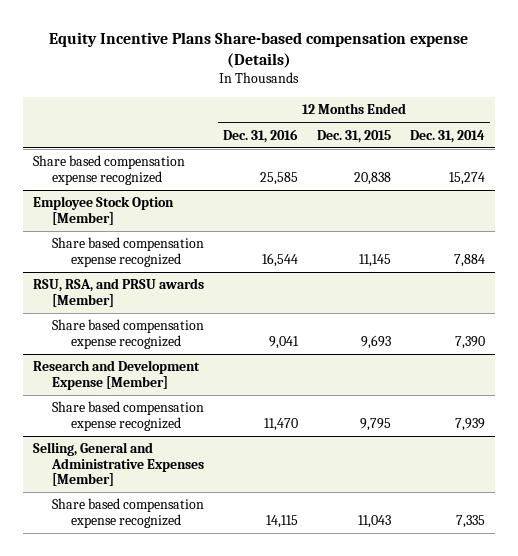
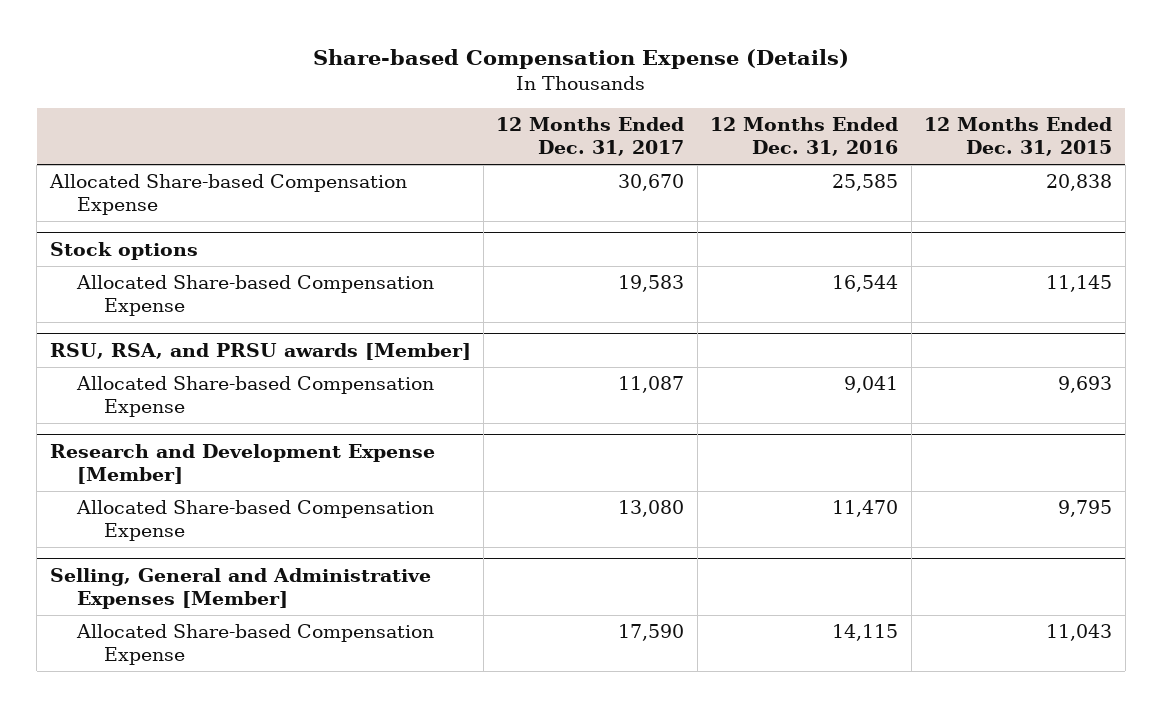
[49,32,469,69] Equity Incentive Plans Share-based compensation expense (Details) -> [312,49,849,70] Share-based Compensation Expense (Details)
[410,129,486,143] Dec. 31, 2014 -> none
none -> [496,117,685,157] 12 Months Ended Dec. 31, 2017
[32,155,185,185] Share based compensation expense recognized -> [48,174,407,216] Allocated Share-based Compensation Expense
[32,196,174,225] Employee Stock Option [Member] -> [49,241,198,260] Stock options
[52,237,205,267] Share based compensation expense recognized -> [75,275,434,317] Allocated Share-based Compensation Expense
[52,319,205,349] Share based compensation expense recognized -> [75,376,434,418] Allocated Share-based Compensation Expense
[52,401,205,431] Share based compensation expense recognized -> [75,500,434,542] Allocated Share-based Compensation Expense
[52,498,205,528] Share based compensation expense recognized -> [75,624,434,666] Allocated Share-based Compensation Expense

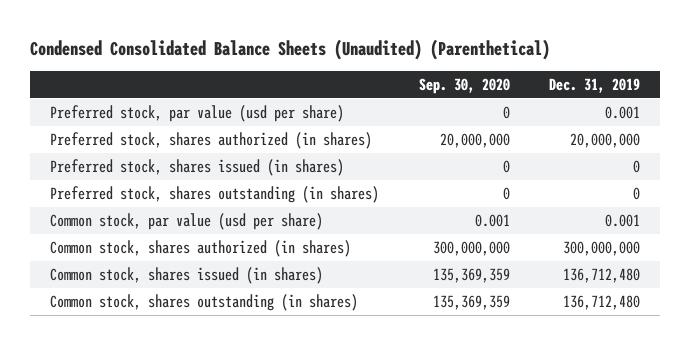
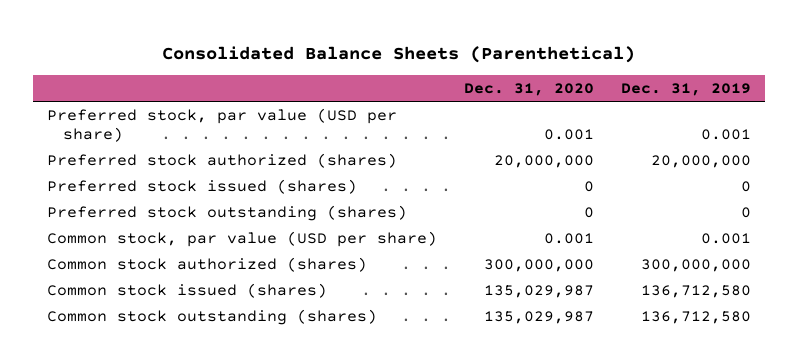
[29,38,550,60] Condensed Consolidated Balance Sheets (Unaudited) (Parenthetical) -> [162,46,636,64] Consolidated Balance Sheets (Parenthetical)
[418,77,510,94] Sep. 30, 2020 -> none
none -> [464,83,595,97] Dec. 31, 2020
[49,105,344,123] Preferred stock, par value (usd per share) -> [47,107,398,143] Preferred stock, par value (USD per share)
[49,132,372,150] Preferred stock, shares authorized (in shares) -> [47,152,398,168] Preferred stock authorized (shares)
[49,159,344,177] Preferred stock, shares issued (in shares) -> [47,178,358,194] Preferred stock issued (shares)
[49,186,379,204] Preferred stock, shares outstanding (in shares) -> [47,204,408,221] Preferred stock outstanding (shares)
[49,213,323,231] Common stock, par value (usd per share) -> [47,230,438,247] Common stock, par value (USD per share)
[49,240,351,258] Common stock, shares authorized (in shares) -> [47,256,368,272] Common stock authorized (shares)
[49,267,323,285] Common stock, shares issued (in shares) -> [47,282,328,298] Common stock issued (shares)
[563,268,641,284] 136,712,480 -> [641,284,752,298] 136,712,580
[49,294,358,312] Common stock, shares outstanding (in shares) -> [47,308,378,325] Common stock outstanding (shares)
[563,295,641,311] 136,712,480 -> [641,310,752,324] 136,712,580

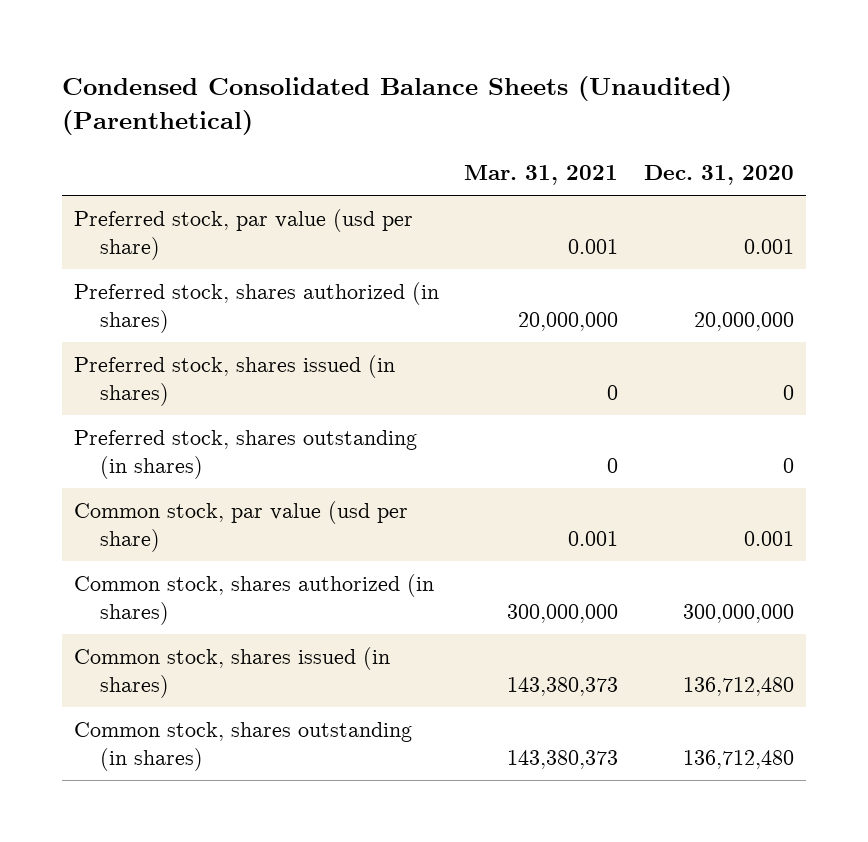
[162,46,636,64] Consolidated Balance Sheets (Parenthetical) -> [61,76,732,135] Condensed Consolidated Balance Sheets (Unaudited) (Parenthetical)
[621,83,752,97] Dec. 31, 2019 -> none
none -> [464,165,619,186] Mar. 31, 2021
[47,107,398,143] Preferred stock, par value (USD per share) -> [74,208,414,260] Preferred stock, par value (usd per share)
[47,152,398,168] Preferred stock authorized (shares) -> [74,281,440,333] Preferred stock, shares authorized (in shares)
[47,178,358,194] Preferred stock issued (shares) -> [74,354,396,406] Preferred stock, shares issued (in shares)
[47,204,408,221] Preferred stock outstanding (shares) -> [74,429,418,479] Preferred stock, shares outstanding (in shares)
[47,230,438,247] Common stock, par value (USD per share) -> [74,500,409,552] Common stock, par value (usd per share)
[47,256,368,272] Common stock authorized (shares) -> [74,573,435,625] Common stock, shares authorized (in shares)
[47,282,328,298] Common stock issued (shares) -> [74,646,391,698] Common stock, shares issued (in shares)
[484,284,595,298] 135,029,987 -> [682,676,794,696] 136,712,480
[47,308,378,325] Common stock outstanding (shares) -> [74,721,413,771] Common stock, shares outstanding (in shares)
[484,310,595,324] 135,029,987 -> [682,749,794,769] 136,712,480

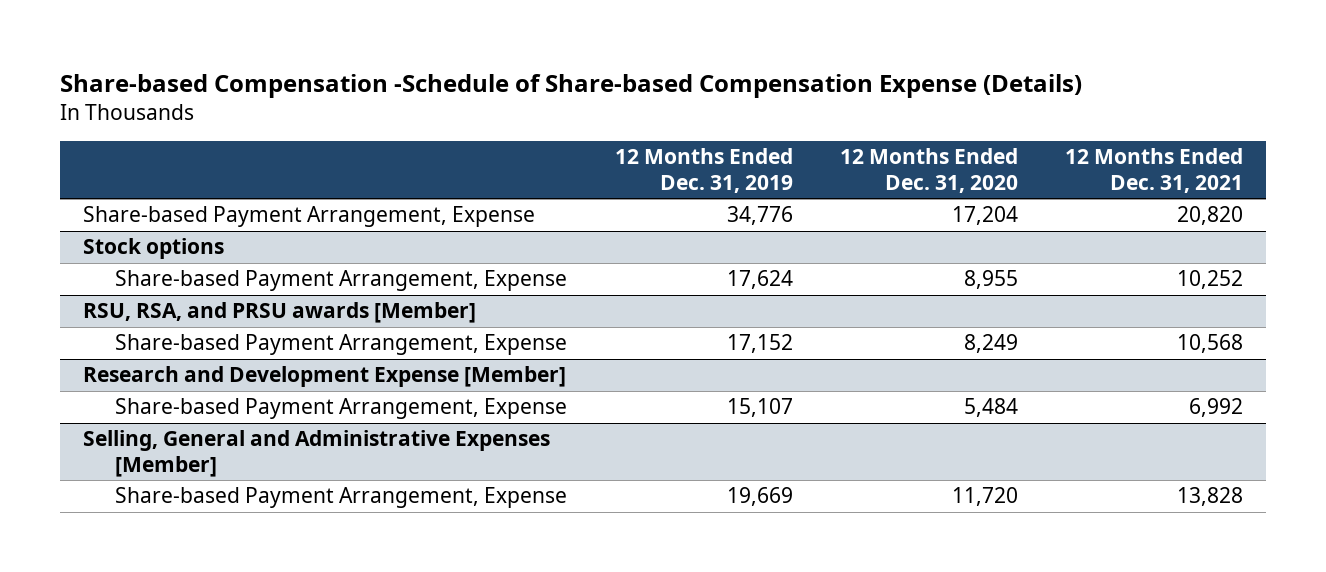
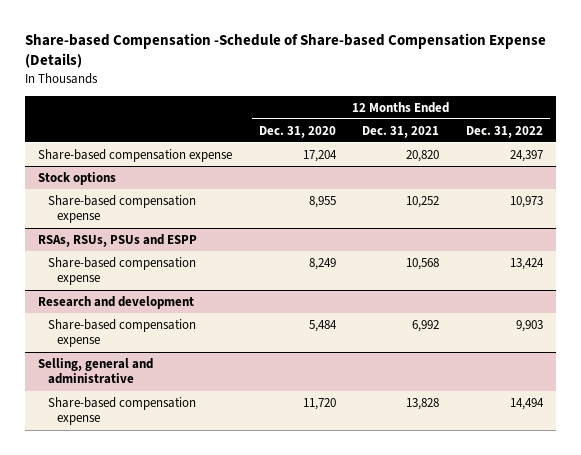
[614,148,793,193] 12 Months Ended Dec. 31, 2019 -> none
none -> [466,125,544,138] Dec. 31, 2022
[83,206,536,228] Share-based Payment Arrangement, Expense -> [38,148,233,162] Share-based compensation expense
[115,270,568,292] Share-based Payment Arrangement, Expense -> [47,194,196,224] Share-based compensation expense
[83,302,477,324] RSU, RSA, and PRSU awards [Member] -> [38,233,198,247] RSAs, RSUs, PSUs and ESPP
[115,334,568,356] Share-based Payment Arrangement, Expense -> [47,256,196,286] Share-based compensation expense
[83,366,567,388] Research and Development Expense [Member] -> [38,295,195,309] Research and development
[115,398,568,420] Share-based Payment Arrangement, Expense -> [47,318,196,348] Share-based compensation expense
[83,430,551,477] Selling, General and Administrative Expenses [Member] -> [38,357,154,385] Selling, general and administrative
[115,487,568,509] Share-based Payment Arrangement, Expense -> [47,396,196,426] Share-based compensation expense

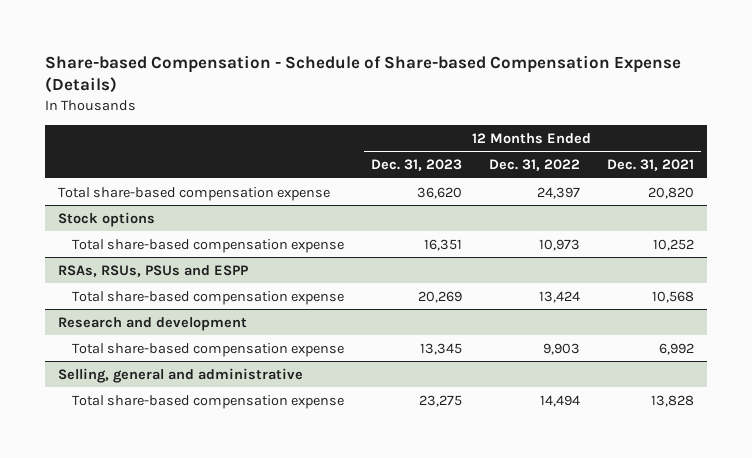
[24,33,546,69] Share-based Compensation -Schedule of Share-based Compensation Expense (Details) -> [44,54,681,94] Share-based Compensation - Schedule of Share-based Compensation Expense (Details)
[258,125,336,138] Dec. 31, 2020 -> none
none -> [370,158,462,171] Dec. 31, 2023
[38,148,233,162] Share-based compensation expense -> [58,186,331,201] Total share-based compensation expense
[47,194,196,224] Share-based compensation expense -> [72,238,345,253] Total share-based compensation expense
[47,256,196,286] Share-based compensation expense -> [72,290,345,305] Total share-based compensation expense
[47,318,196,348] Share-based compensation expense -> [72,342,345,357] Total share-based compensation expense
[47,396,196,426] Share-based compensation expense -> [72,394,345,409] Total share-based compensation expense

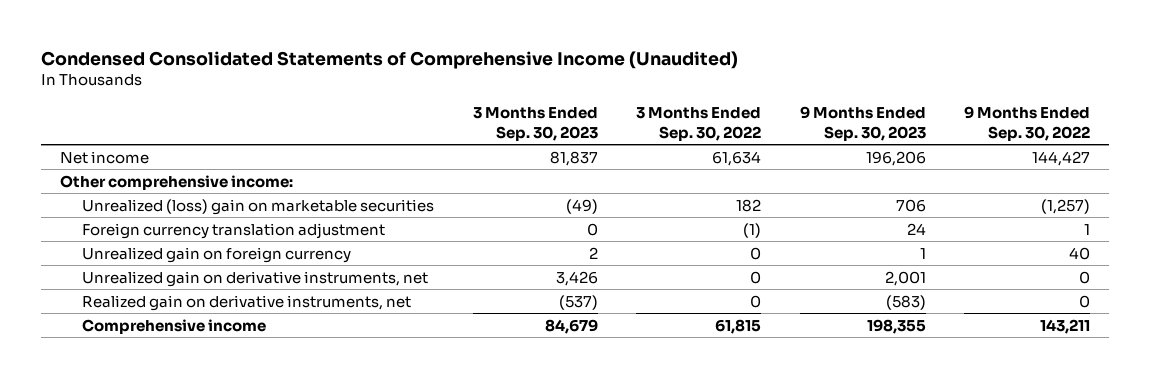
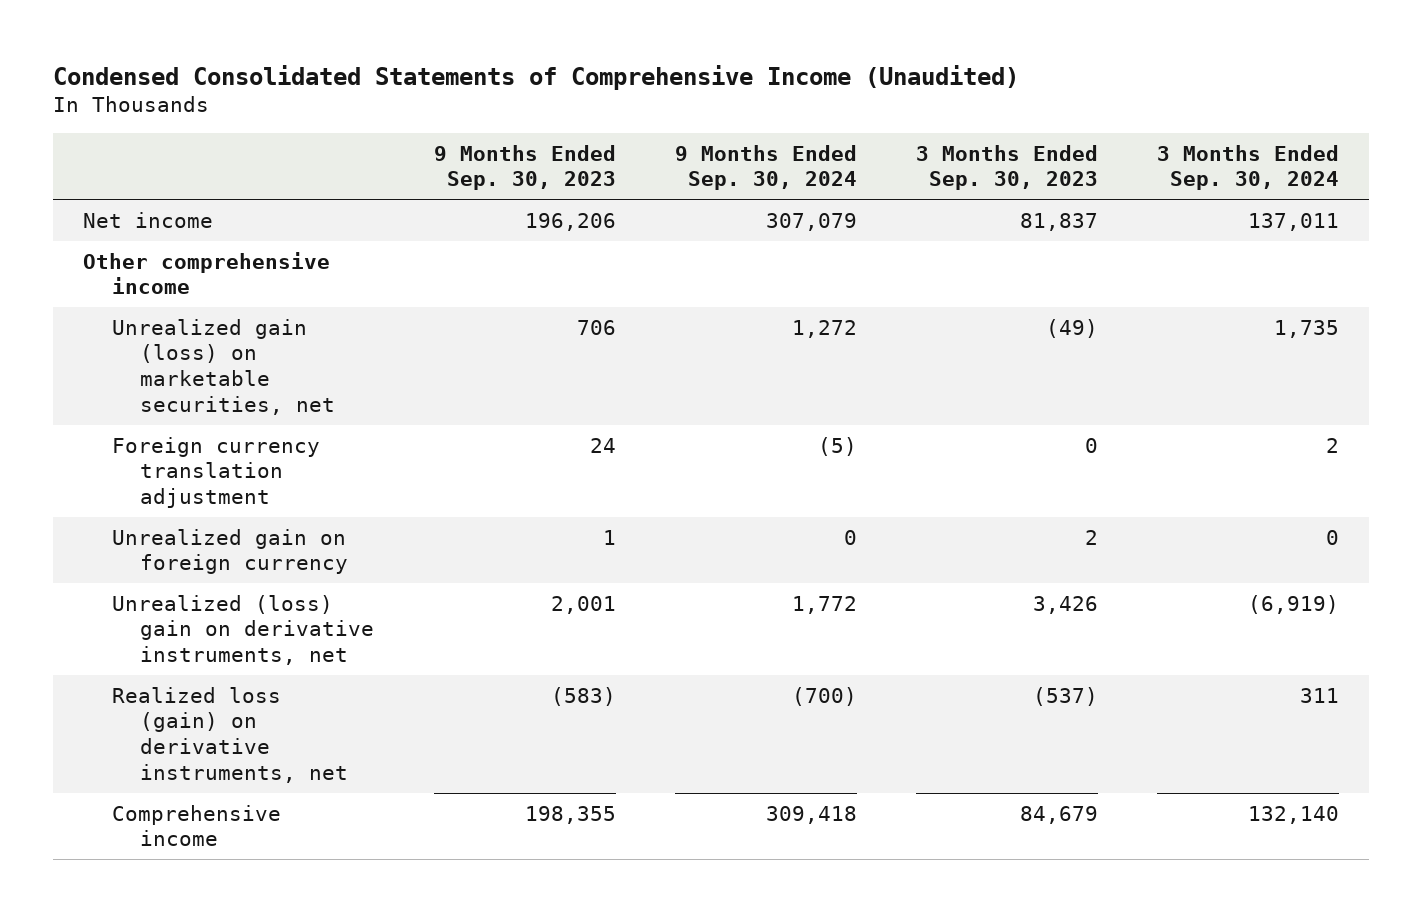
[636,107,762,141] 3 Months Ended Sep. 30, 2022 -> none
[964,106,1091,141] 9 Months Ended Sep. 30, 2022 -> none
none -> [674,144,857,191] 9 Months Ended Sep. 30, 2024
none -> [1157,144,1340,191] 3 Months Ended Sep. 30, 2024
[60,174,294,190] Other comprehensive income: -> [82,251,330,295] Other comprehensive income
[82,198,435,215] Unrealized (loss) gain on marketable securities -> [111,318,336,415] Unrealized gain (loss) on marketable securities, net
[82,270,429,287] Unrealized gain on derivative instruments, net -> [111,594,375,666] Unrealized (loss) gain on derivative instruments, net
[82,294,412,311] Realized gain on derivative instruments, net -> [111,686,349,783] Realized loss (gain) on derivative instruments, net

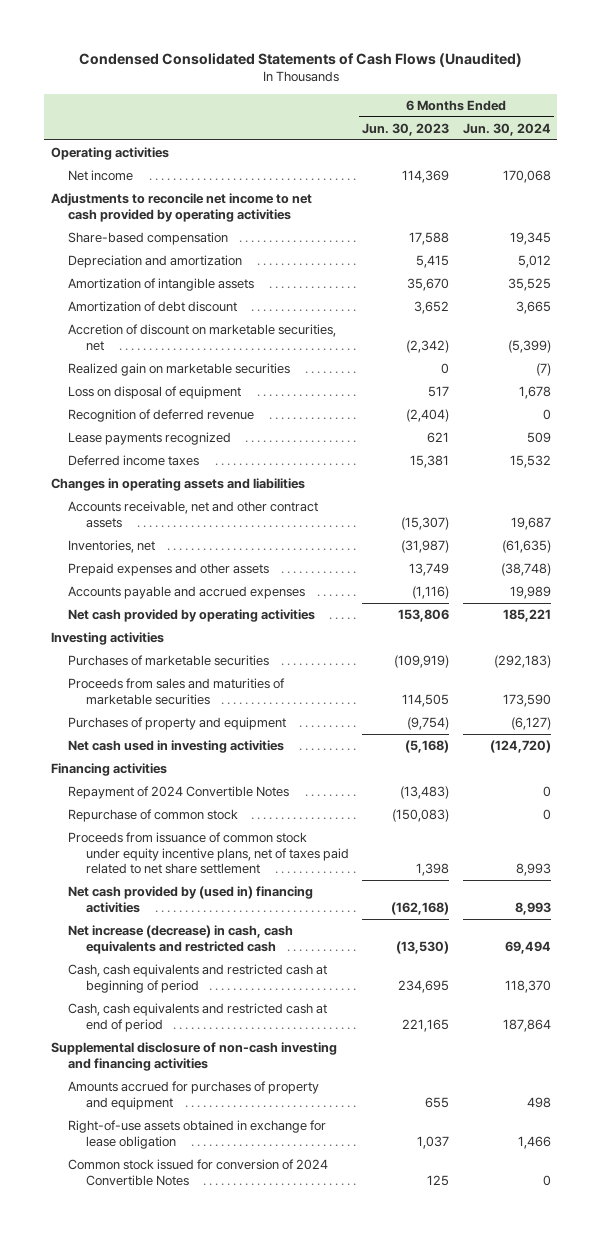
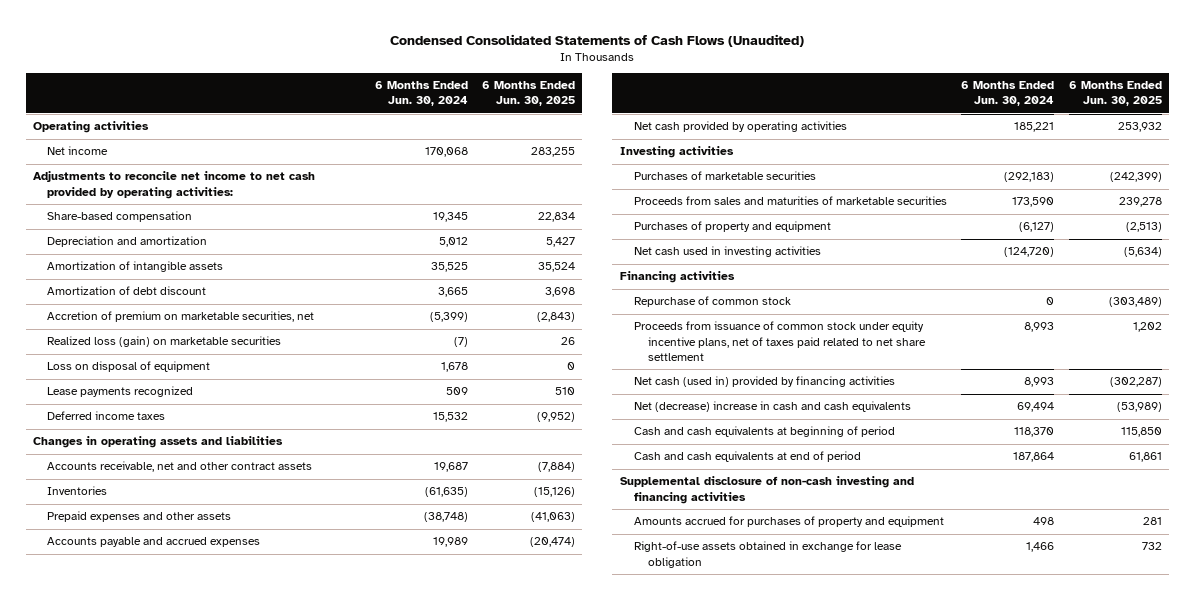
[362,122,450,136] Jun. 30, 2023 -> none
none -> [482,80,576,107] 6 Months Ended Jun. 30, 2025
[50,193,312,222] Adjustments to reconcile net income to net cash provided by operating activities -> [33,171,316,199] Adjustments to reconcile net income to net cash provided by operating activities:
[68,324,337,351] Accretion of discount on marketable securities, net -> [47,311,315,323] Accretion of premium on marketable securities, net
[68,363,291,377] Realized gain on marketable securities -> [47,336,282,348] Realized loss (gain) on marketable securities
[68,409,255,423] Recognition of deferred revenue -> none
[68,540,156,554] Inventories, net -> [47,486,108,496] Inventories
[68,786,290,800] Repayment of 2024 Convertible Notes -> none
[68,886,314,913] Net cash provided by (used in) financing activities -> [633,376,895,388] Net cash (used in) provided by financing activities
[68,925,294,954] Net increase (decrease) in cash, cash equivalents and restricted cash -> [633,401,911,413] Net (decrease) increase in cash and cash equivalents
[68,964,328,993] Cash, cash equivalents and restricted cash at beginning of period -> [633,426,895,438] Cash and cash equivalents at beginning of period
[68,1003,328,1032] Cash, cash equivalents and restricted cash at end of period -> [633,451,861,463] Cash and cash equivalents at end of period
[68,1159,329,1186] Common stock issued for conversion of 2024 Convertible Notes -> none

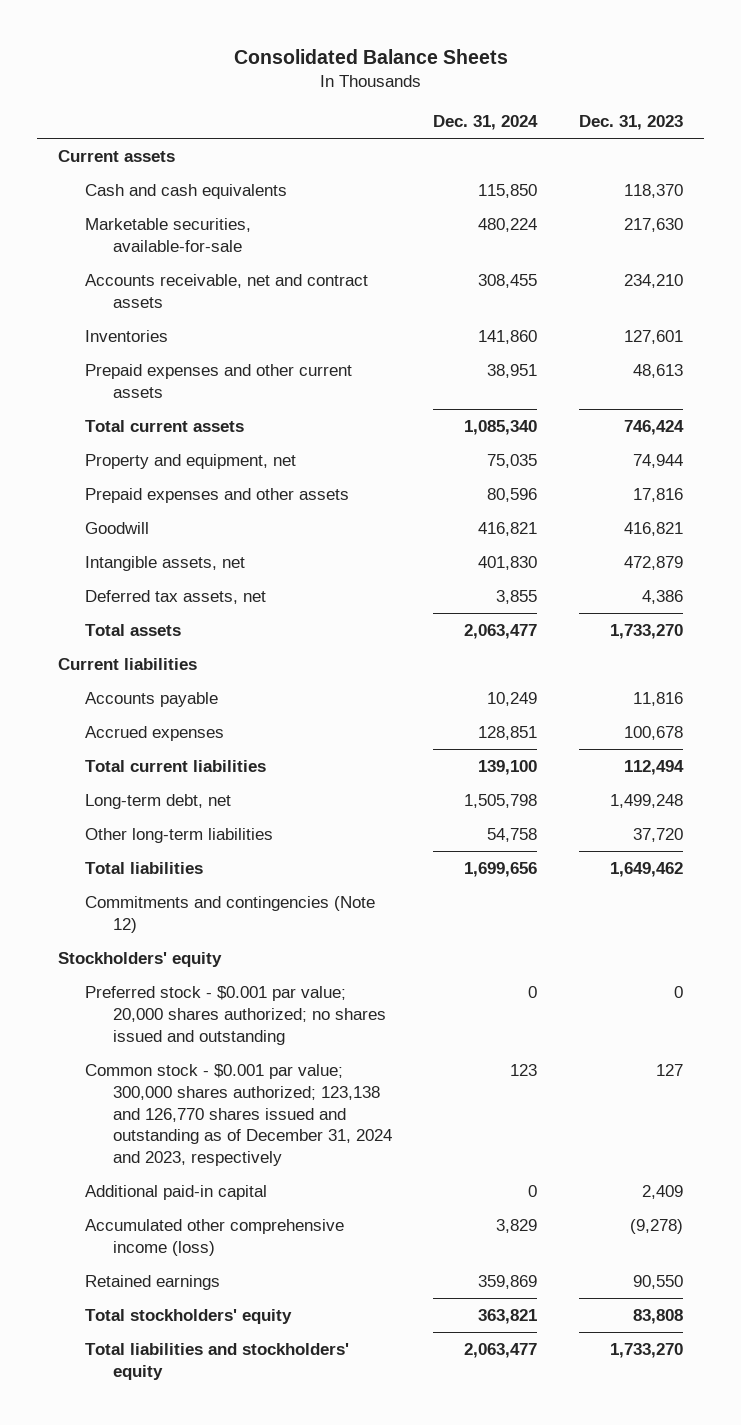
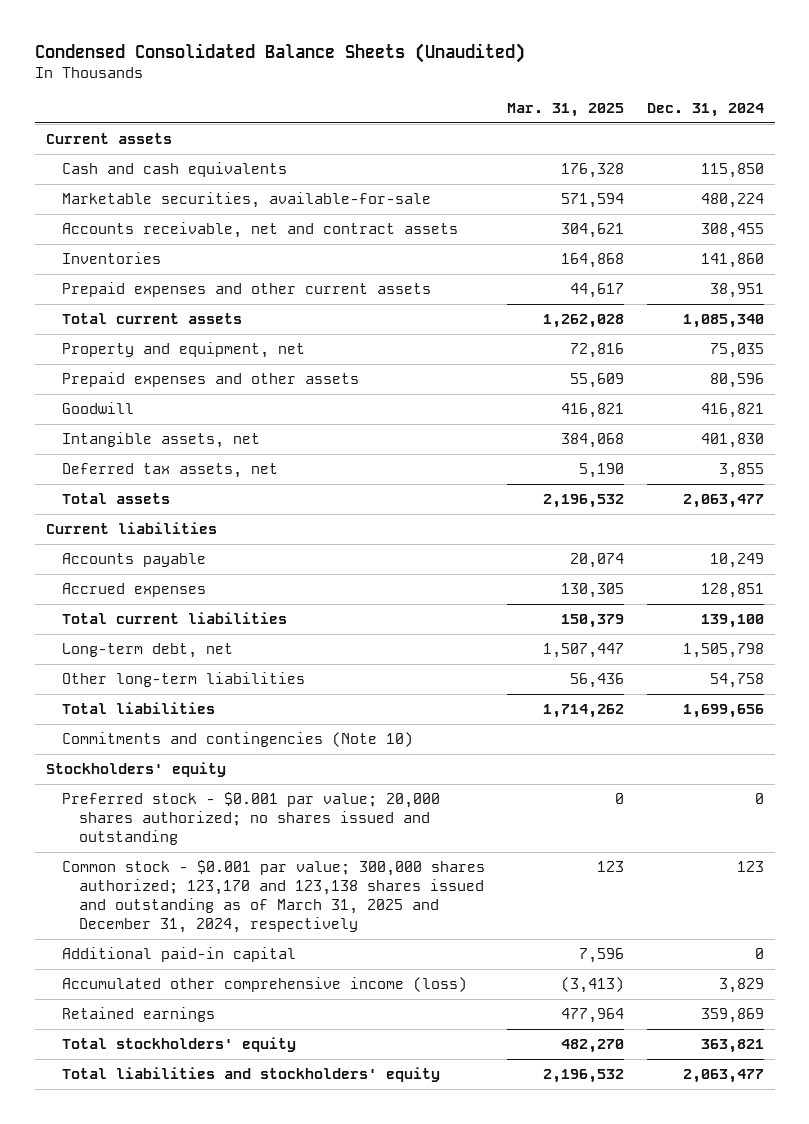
[233,48,508,64] Consolidated Balance Sheets -> [34,42,525,63] Condensed Consolidated Balance Sheets (Unaudited)
[579,115,684,131] Dec. 31, 2023 -> none
none -> [507,103,625,118] Mar. 31, 2025
[85,895,376,933] Commitments and contingencies (Note 12) -> [62,732,414,748] Commitments and contingencies (Note 10)
[85,1063,392,1167] Common stock - $0.001 par value; 300,000 shares authorized; 123,138 and 126,770 shares issued and outstanding as of December 31, 2024 and 2023, respectively -> [62,860,486,934] Common stock - $0.001 par value; 300,000 shares authorized; 123,170 and 123,138 shares issued and outstanding as of March 31, 2025 and December 31, 2024, respectively

